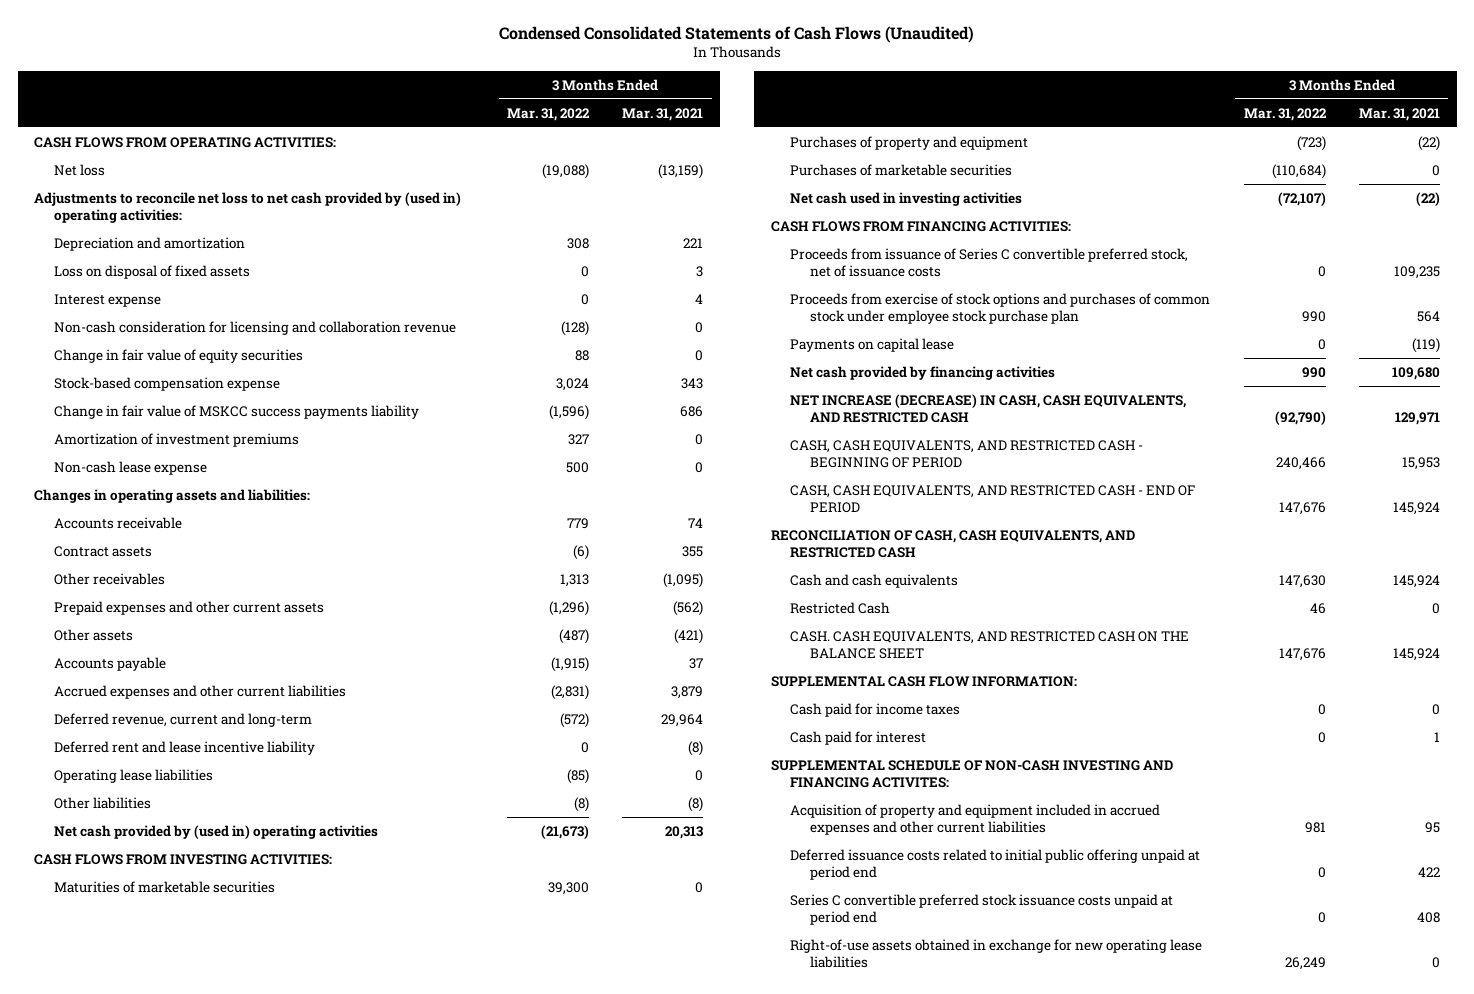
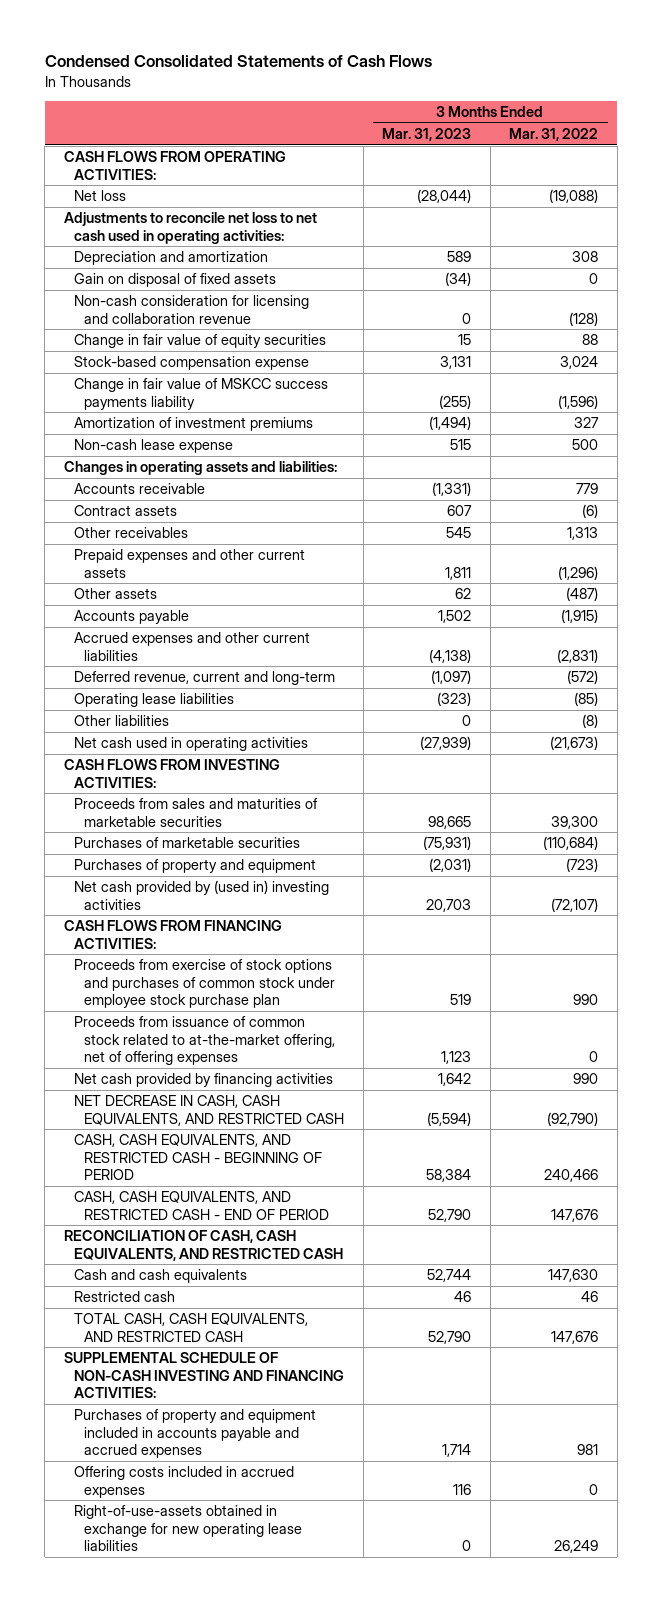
[499,25,975,43] Condensed Consolidated Statements of Cash Flows (Unaudited) -> [44,55,432,68] Condensed Consolidated Statements of Cash Flows
[622,107,704,121] Mar. 31, 2021 -> none
none -> [382,127,472,141] Mar. 31, 2023
[34,191,462,223] Adjustments to reconcile net loss to net cash provided by (used in) operating activities: -> [63,212,317,244] Adjustments to reconcile net loss to net cash used in operating activities:
[53,293,161,307] Interest expense -> none
[53,264,250,279] Loss on disposal of fixed assets -> [73,273,276,288] Gain on disposal of fixed assets
[53,740,315,755] Deferred rent and lease incentive liability -> none
[53,824,378,839] Net cash provided by (used in) operating activities -> [73,737,308,752] Net cash used in operating activities
[53,880,275,893] Maturities of marketable securities -> [73,798,318,827] Proceeds from sales and maturities of marketable securities
[790,135,1029,150] Purchases of property and equipment -> [73,859,316,874] Purchases of property and equipment
[790,191,1023,206] Net cash used in investing activities -> [73,880,329,910] Net cash provided by (used in) investing activities
[790,247,1189,277] Proceeds from issuance of Series C convertible preferred stock, net of issuance costs -> none
[790,337,955,352] Payments on capital lease -> none
none -> [73,1016,336,1066] Proceeds from issuance of common stock related to at-the-market offering, net of offering expenses
[790,393,1187,423] NET INCREASE (DECREASE) IN CASH, CASH EQUIVALENTS, AND RESTRICTED CASH -> [73,1095,345,1126] NET DECREASE IN CASH, CASH EQUIVALENTS, AND RESTRICTED CASH
[770,675,1077,687] SUPPLEMENTAL CASH FLOW INFORMATION: -> none
[790,702,961,717] Cash paid for income taxes -> none
[790,730,927,745] Cash paid for interest -> none
[790,848,1201,880] Deferred issuance costs related to initial public offering unpaid at period end -> none
[790,893,1174,925] Series C convertible preferred stock issuance costs unpaid at period end -> none
[790,601,891,614] Restricted Cash -> [73,1291,175,1303] Restricted cash
[790,630,1190,659] CASH. CASH EQUIVALENTS, AND RESTRICTED CASH ON THE BALANCE SHEET -> [73,1313,308,1342] TOTAL CASH, CASH EQUIVALENTS, AND RESTRICTED CASH
[770,759,1173,788] SUPPLEMENTAL SCHEDULE OF NON-CASH INVESTING AND FINANCING ACTIVITES: -> [63,1352,344,1399] SUPPLEMENTAL SCHEDULE OF NON-CASH INVESTING AND FINANCING ACTIVITIES:
[790,803,1161,835] Acquisition of property and equipment included in accrued expenses and other current liabilities -> [73,1409,316,1459] Purchases of property and equipment included in accounts payable and accrued expenses
none -> [73,1466,294,1498] Offering costs included in accrued expenses
[790,938,1203,968] Right-of-use assets obtained in exchange for new operating lease liabilities -> [73,1505,303,1552] Right-of-use-assets obtained in exchange for new operating lease liabilities

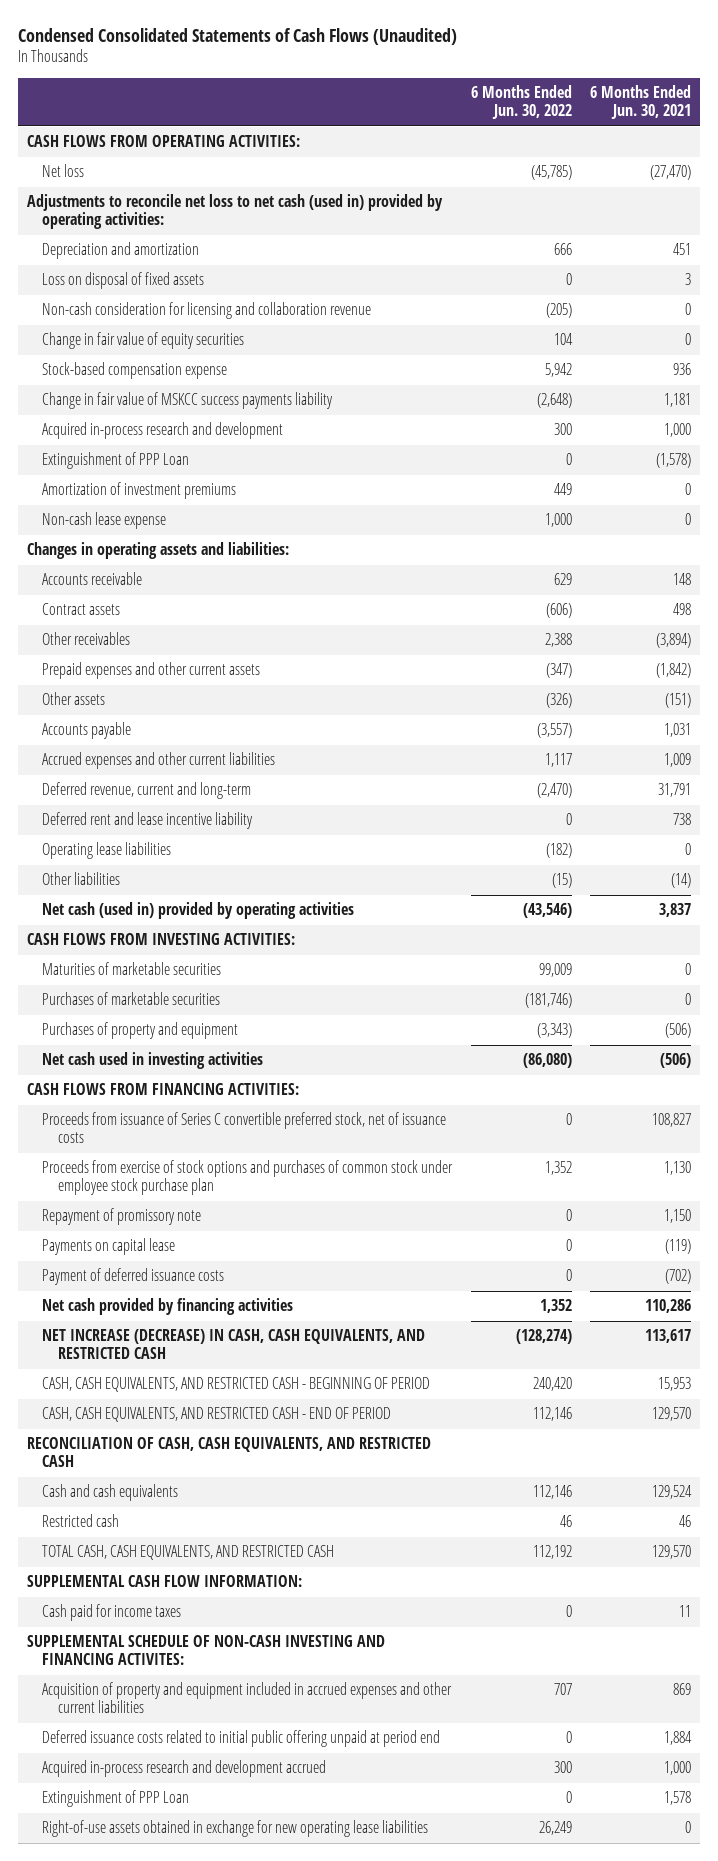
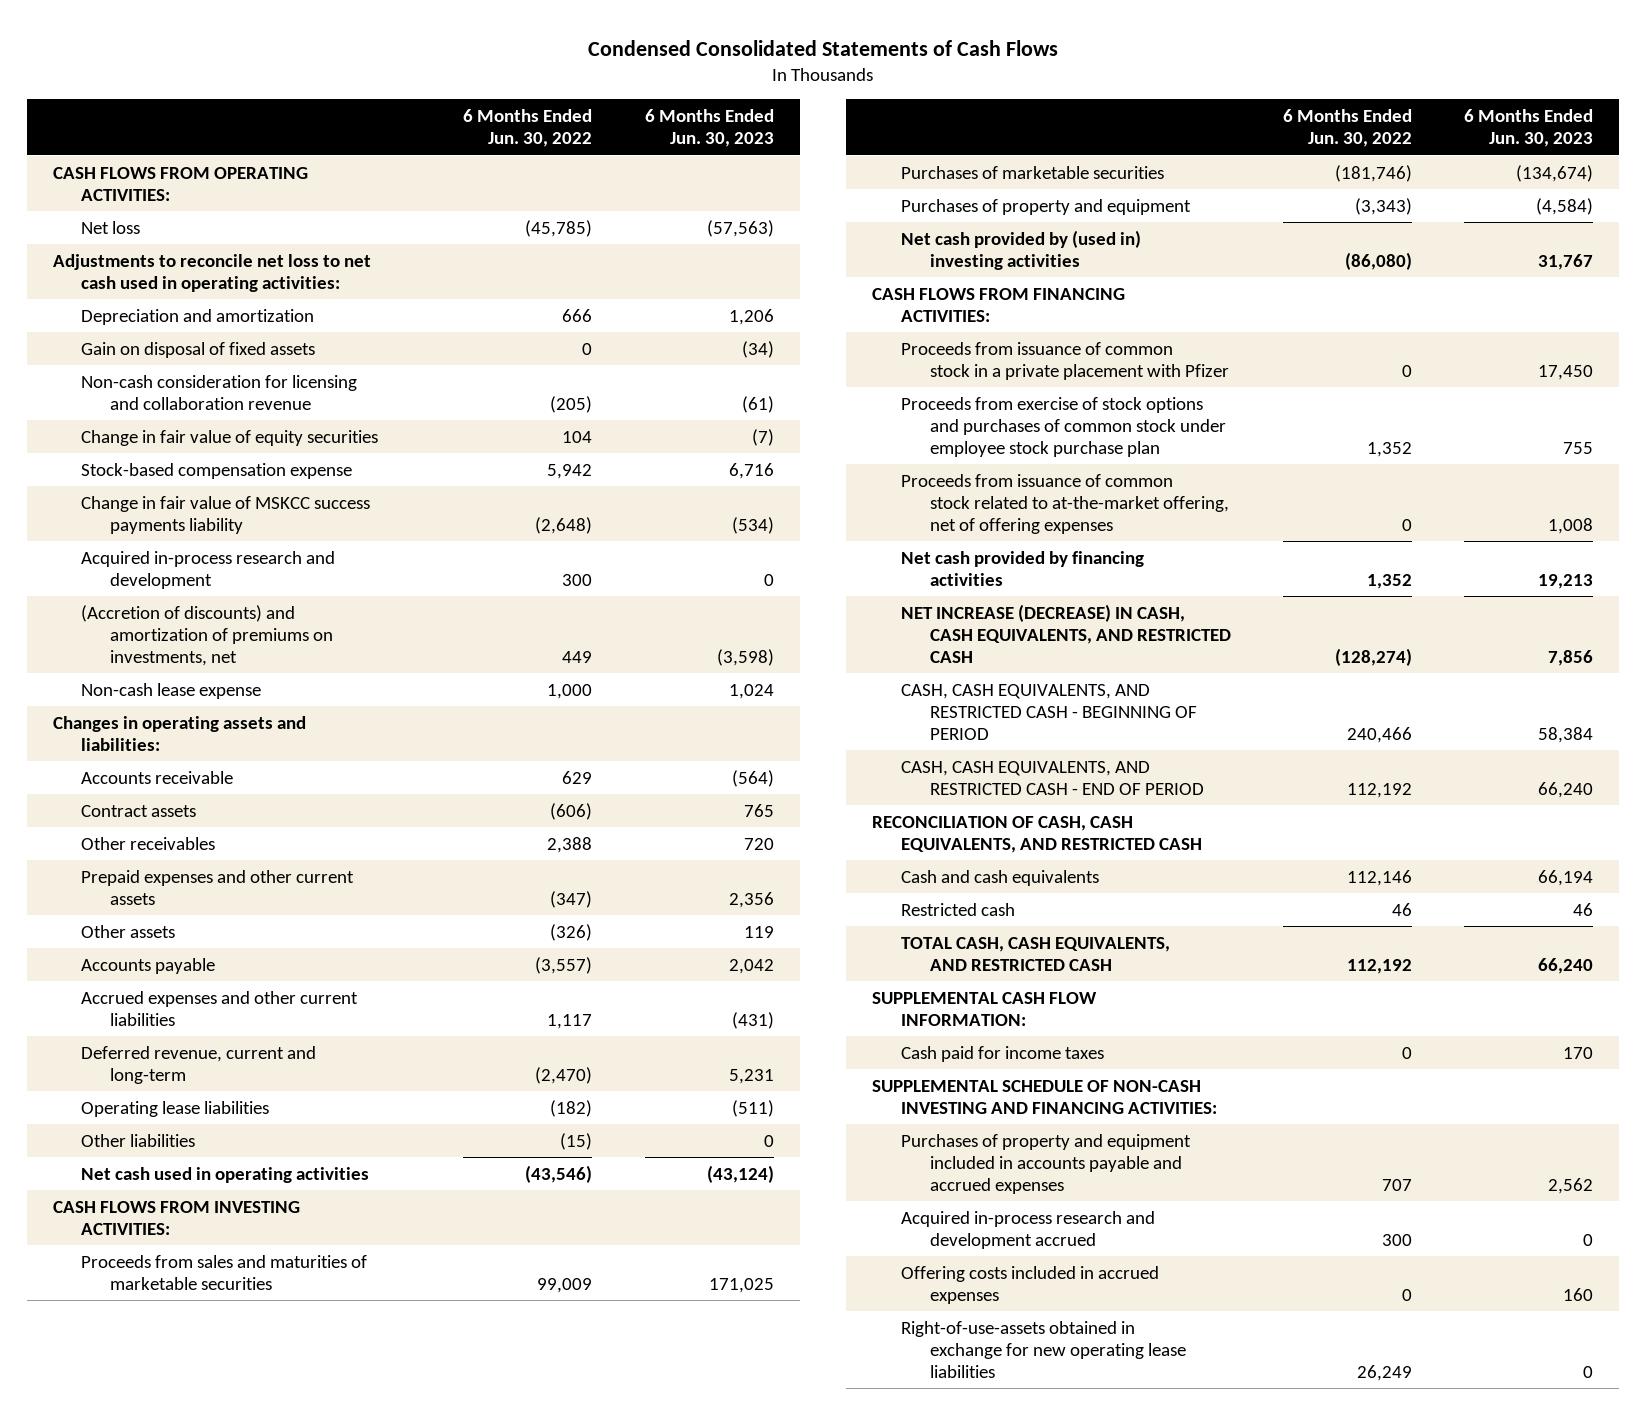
[17,27,457,45] Condensed Consolidated Statements of Cash Flows (Unaudited) -> [588,39,1059,56] Condensed Consolidated Statements of Cash Flows
[590,85,692,120] 6 Months Ended Jun. 30, 2021 -> none
none -> [644,109,774,148] 6 Months Ended Jun. 30, 2023
[26,194,443,230] Adjustments to reconcile net loss to net cash (used in) provided by operating activities: -> [52,253,371,292] Adjustments to reconcile net loss to net cash used in operating activities:
[42,272,205,290] Loss on disposal of fixed assets -> [81,341,316,358] Gain on disposal of fixed assets
[42,452,190,470] Extinguishment of PPP Loan -> none
[42,482,237,500] Amortization of investment premiums -> [81,604,333,666] (Accretion of discounts) and amortization of premiums on investments, net
[42,812,254,830] Deferred rent and lease incentive liability -> none
[42,902,355,920] Net cash (used in) provided by operating activities -> [81,1166,370,1183] Net cash used in operating activities
[42,962,222,976] Maturities of marketable securities -> [81,1254,368,1290] Proceeds from sales and maturities of marketable securities
[42,1052,264,1070] Net cash used in investing activities -> [901,229,1142,270] Net cash provided by (used in) investing activities
[42,1112,447,1144] Proceeds from issuance of Series C convertible preferred stock, net of issuance costs -> none
none -> [901,341,1229,380] Proceeds from issuance of common stock in a private placement with Pfizer
[42,1208,202,1226] Repayment of promissory note -> none
[42,1238,176,1256] Payments on capital lease -> none
[42,1268,225,1286] Payment of deferred issuance costs -> none
none -> [901,473,1229,534] Proceeds from issuance of common stock related to at-the-market offering, net of offering expenses
[532,1377,572,1392] 240,420 -> [1346,726,1412,743] 240,466
[532,1407,572,1422] 112,146 -> [1346,782,1412,798] 112,192
[42,1730,441,1748] Deferred issuance costs related to initial public offering unpaid at period end -> none
[26,1635,385,1666] SUPPLEMENTAL SCHEDULE OF NON-CASH INVESTING AND FINANCING ACTIVITES: -> [872,1079,1218,1114] SUPPLEMENTAL SCHEDULE OF NON-CASH INVESTING AND FINANCING ACTIVITIES:
[42,1682,453,1714] Acquisition of property and equipment included in accrued expenses and other current liabilities -> [901,1133,1192,1194] Purchases of property and equipment included in accounts payable and accrued expenses
[42,1790,190,1808] Extinguishment of PPP Loan -> none
none -> [901,1265,1160,1304] Offering costs included in accrued expenses
[42,1820,429,1838] Right-of-use assets obtained in exchange for new operating lease liabilities -> [901,1320,1186,1378] Right-of-use-assets obtained in exchange for new operating lease liabilities

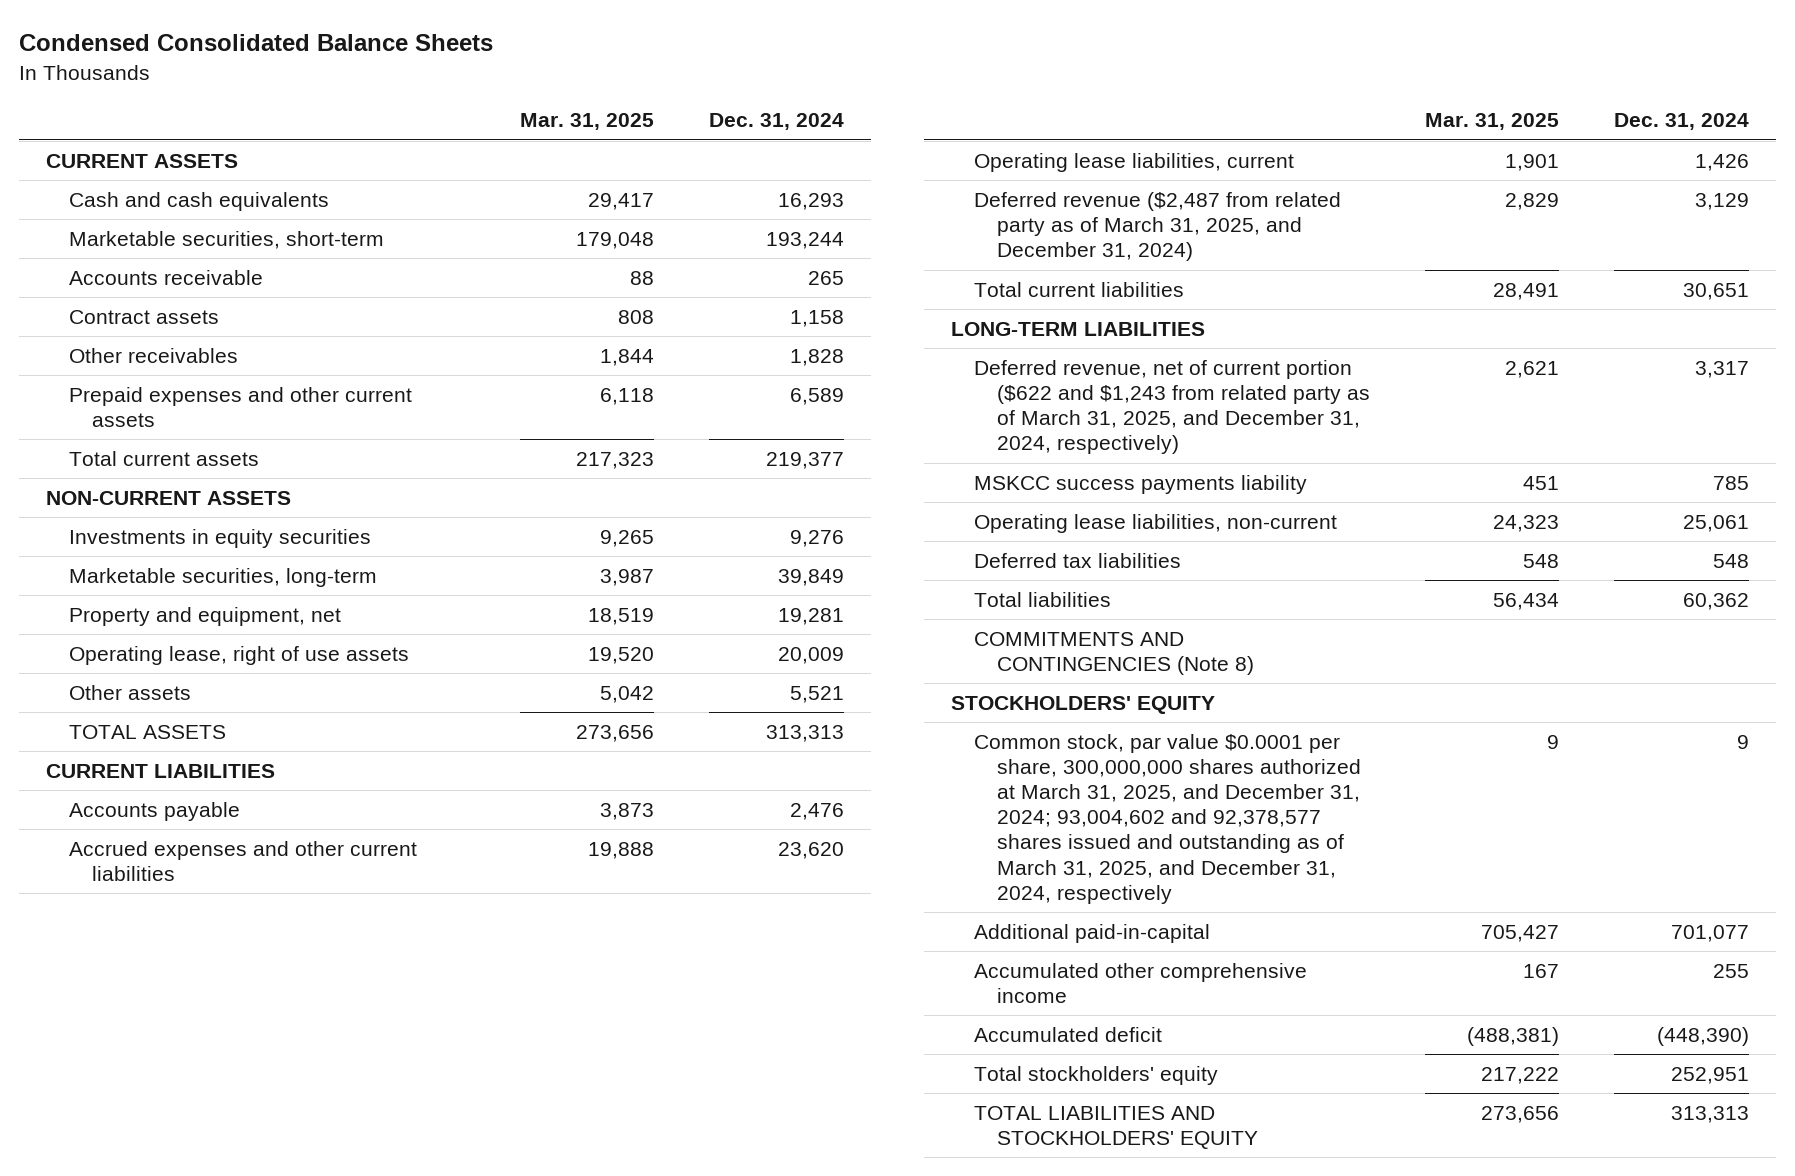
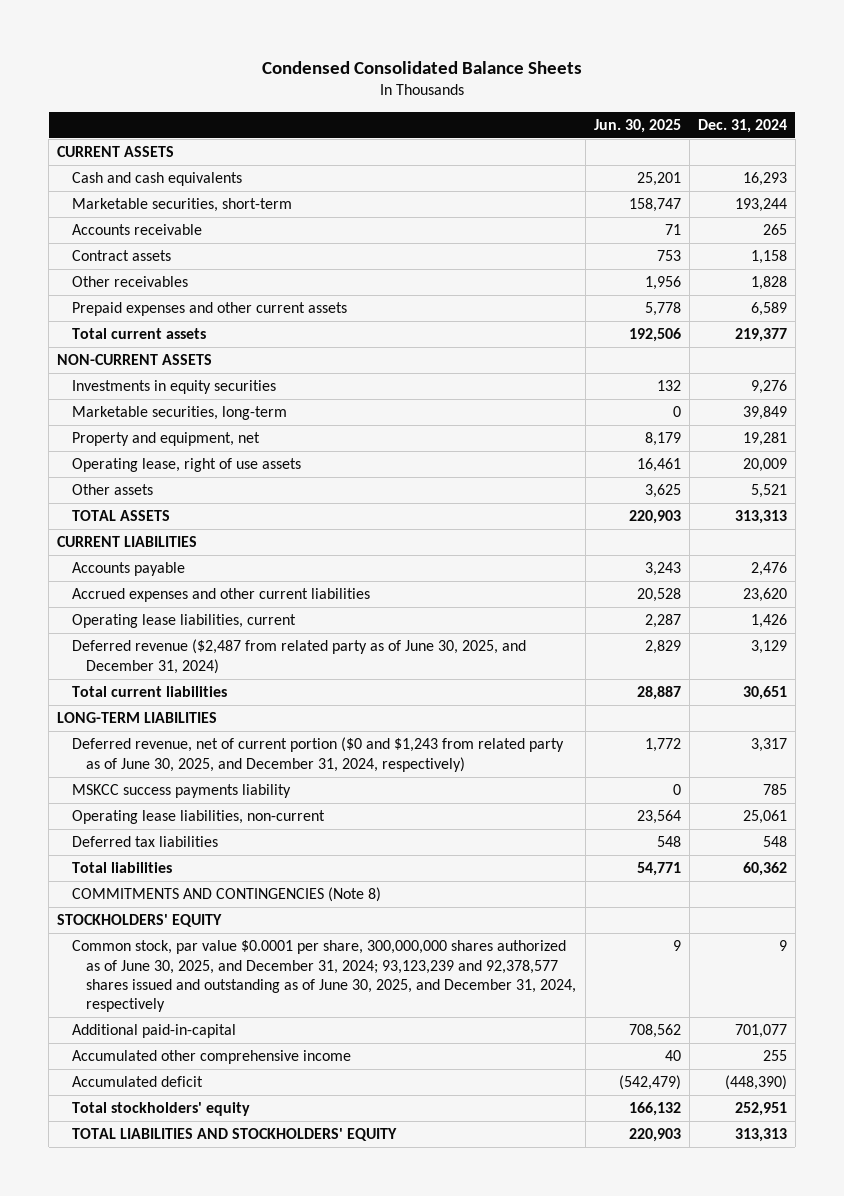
[519,113,654,131] Mar. 31, 2025 -> none
none -> [593,118,681,133] Jun. 30, 2025
[974,191,1342,262] Deferred revenue ($2,487 from related party as of March 31, 2025, and December 31, 2024) -> [71,639,526,674] Deferred revenue ($2,487 from related party as of June 30, 2025, and December 31, 2024)
[974,359,1370,455] Deferred revenue, net of current portion ($622 and $1,243 from related party as of March 31, 2025, and December 31, 2024, respectively) -> [71,737,564,772] Deferred revenue, net of current portion ($0 and $1,243 from related party as of June 30, 2025, and December 31, 2024, respectively)
[974,733,1361,904] Common stock, par value $0.0001 per share, 300,000,000 shares authorized at March 31, 2025, and December 31, 2024; 93,004,602 and 92,378,577 shares issued and outstanding as of March 31, 2025, and December 31, 2024, respectively -> [71,940,577,1013] Common stock, par value $0.0001 per share, 300,000,000 shares authorized as of June 30, 2025, and December 31, 2024; 93,123,239 and 92,378,577 shares issued and outstanding as of June 30, 2025, and December 31, 2024, respectively

